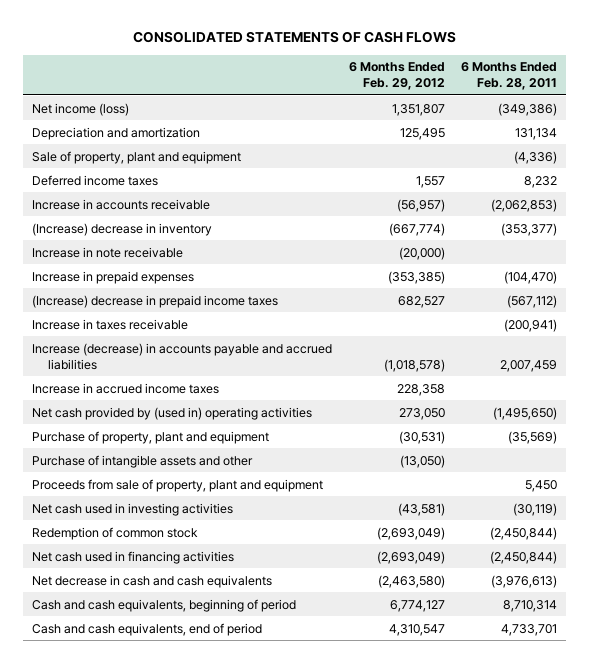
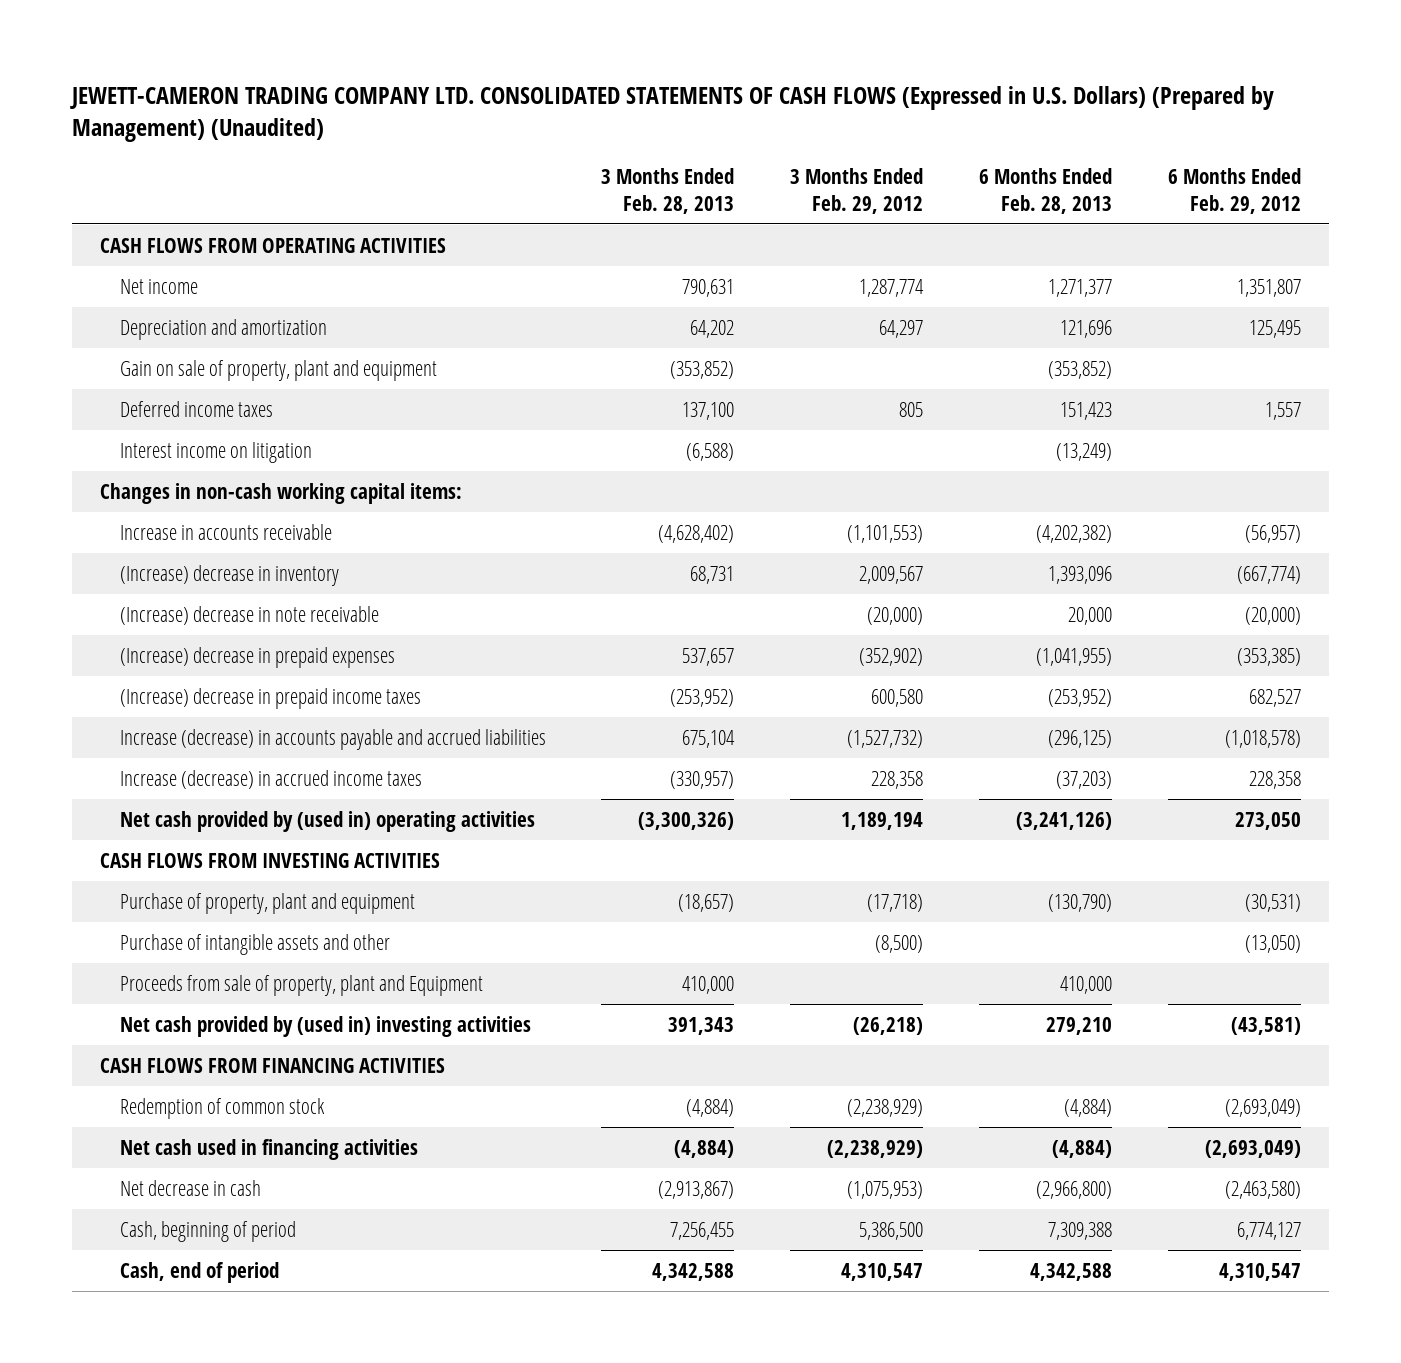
[132,31,456,44] CONSOLIDATED STATEMENTS OF CASH FLOWS -> [69,85,1274,142] JEWETT-CAMERON TRADING COMPANY LTD. CONSOLIDATED STATEMENTS OF CASH FLOWS (Expressed in U.S. Dollars) (Prepared by Management) (Unaudited)
[461,62,558,91] 6 Months Ended Feb. 28, 2011 -> none
none -> [601,168,735,214] 3 Months Ended Feb. 28, 2013
none -> [790,168,924,214] 3 Months Ended Feb. 29, 2012
none -> [979,168,1113,214] 6 Months Ended Feb. 28, 2013
none -> [99,237,446,253] CASH FLOWS FROM OPERATING ACTIVITIES
[31,102,129,116] Net income (loss) -> [119,278,198,294] Net income
[31,150,241,164] Sale of property, plant and equipment -> [119,359,437,381] Gain on sale of property, plant and equipment
none -> [119,441,312,463] Interest income on litigation
none -> [99,482,462,504] Changes in non-cash working capital items:
[31,246,183,258] Increase in note receivable -> [119,605,379,625] (Increase) decrease in note receivable
[31,270,194,284] Increase in prepaid expenses -> [119,646,395,668] (Increase) decrease in prepaid expenses
[31,318,188,330] Increase in taxes receivable -> none
[31,382,219,394] Increase in accrued income taxes -> [119,769,422,789] Increase (decrease) in accrued income taxes
none -> [99,852,440,868] CASH FLOWS FROM INVESTING ACTIVITIES
[31,478,323,492] Proceeds from sale of property, plant and equipment -> [119,974,483,996] Proceeds from sale of property, plant and Equipment
[31,502,233,516] Net cash used in investing activities -> [119,1015,531,1037] Net cash provided by (used in) investing activities
none -> [99,1057,445,1073] CASH FLOWS FROM FINANCING ACTIVITIES
[31,574,272,588] Net decrease in cash and cash equivalents -> [119,1179,261,1196] Net decrease in cash
[31,598,296,612] Cash and cash equivalents, beginning of period -> [119,1220,296,1242] Cash, beginning of period
[31,622,262,636] Cash and cash equivalents, end of period -> [119,1261,279,1283] Cash, end of period

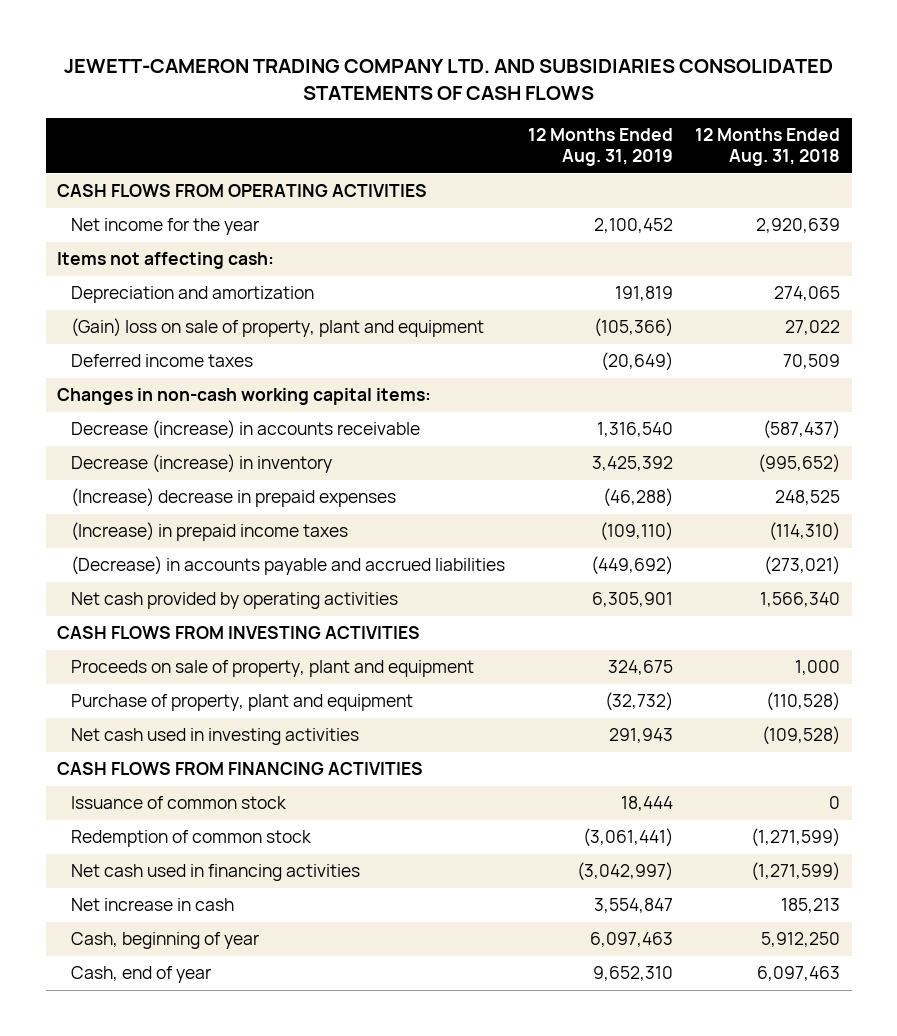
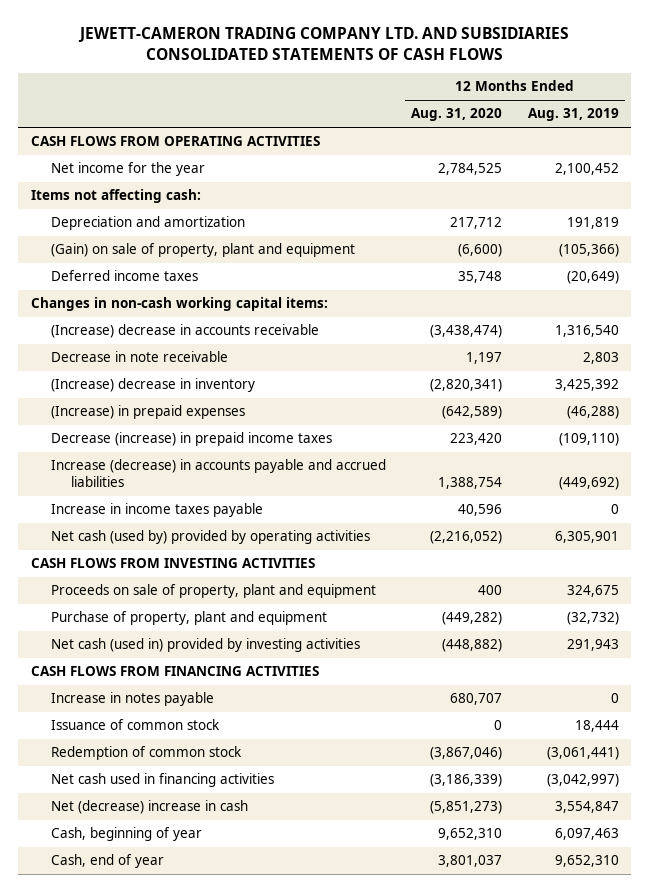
[695,127,841,167] 12 Months Ended Aug. 31, 2018 -> none
none -> [411,108,503,122] Aug. 31, 2020
[71,318,485,338] (Gain) loss on sale of property, plant and equipment -> [50,243,355,258] (Gain) on sale of property, plant and equipment
[71,420,421,440] Decrease (increase) in accounts receivable -> [50,324,319,339] (Increase) decrease in accounts receivable
none -> [50,351,228,363] Decrease in note receivable
[71,454,333,474] Decrease (increase) in inventory -> [50,378,255,393] (Increase) decrease in inventory
[71,488,397,508] (Increase) decrease in prepaid expenses -> [50,405,245,420] (Increase) in prepaid expenses
[71,522,349,542] (Increase) in prepaid income taxes -> [50,432,332,447] Decrease (increase) in prepaid income taxes
[71,556,506,576] (Decrease) in accounts payable and accrued liabilities -> [50,459,386,488] Increase (decrease) in accounts payable and accrued liabilities
none -> [50,503,263,518] Increase in income taxes payable
[71,592,399,610] Net cash provided by operating activities -> [50,530,370,545] Net cash (used by) provided by operating activities
[71,728,360,746] Net cash used in investing activities -> [50,638,360,653] Net cash (used in) provided by investing activities
none -> [50,692,214,707] Increase in notes payable
[71,898,235,912] Net increase in cash -> [50,800,248,815] Net (decrease) increase in cash

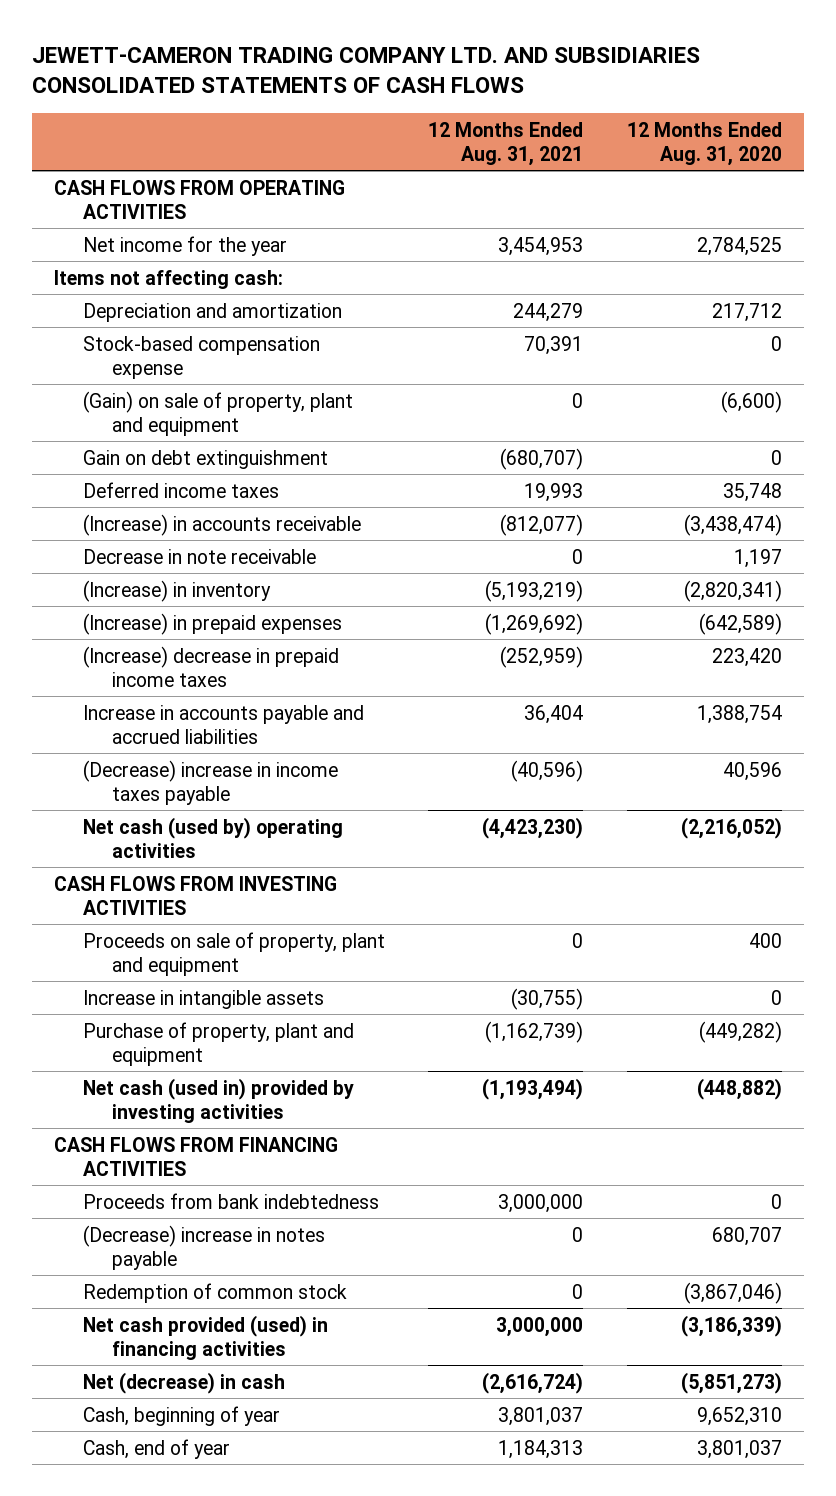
[527,108,619,122] Aug. 31, 2019 -> none
none -> [428,121,584,166] 12 Months Ended Aug. 31, 2021
none -> [82,335,320,379] Stock-based compensation expense
none -> [82,449,328,469] Gain on debt extinguishment
[30,297,328,312] Changes in non-cash working capital items: -> none
[50,324,319,339] (Increase) decrease in accounts receivable -> [82,513,361,536] (Increase) in accounts receivable
[50,378,255,393] (Increase) decrease in inventory -> [82,579,271,602] (Increase) in inventory
[50,432,332,447] Decrease (increase) in prepaid income taxes -> [82,645,339,687] (Increase) decrease in prepaid income taxes
[50,459,386,488] Increase (decrease) in accounts payable and accrued liabilities -> [82,704,364,744] Increase in accounts payable and accrued liabilities
[50,503,263,518] Increase in income taxes payable -> [82,759,338,805] (Decrease) increase in income taxes payable
[50,530,370,545] Net cash (used by) provided by operating activities -> [82,816,343,858] Net cash (used by) operating activities
none -> [82,989,324,1009] Increase in intangible assets
[50,719,220,731] Issuance of common stock -> none
none -> [82,1192,379,1209] Proceeds from bank indebtedness
[50,692,214,707] Increase in notes payable -> [82,1224,325,1270] (Decrease) increase in notes payable
[50,773,274,788] Net cash used in financing activities -> [82,1314,328,1360] Net cash provided (used) in financing activities
[50,800,248,815] Net (decrease) increase in cash -> [82,1371,285,1394] Net (decrease) in cash

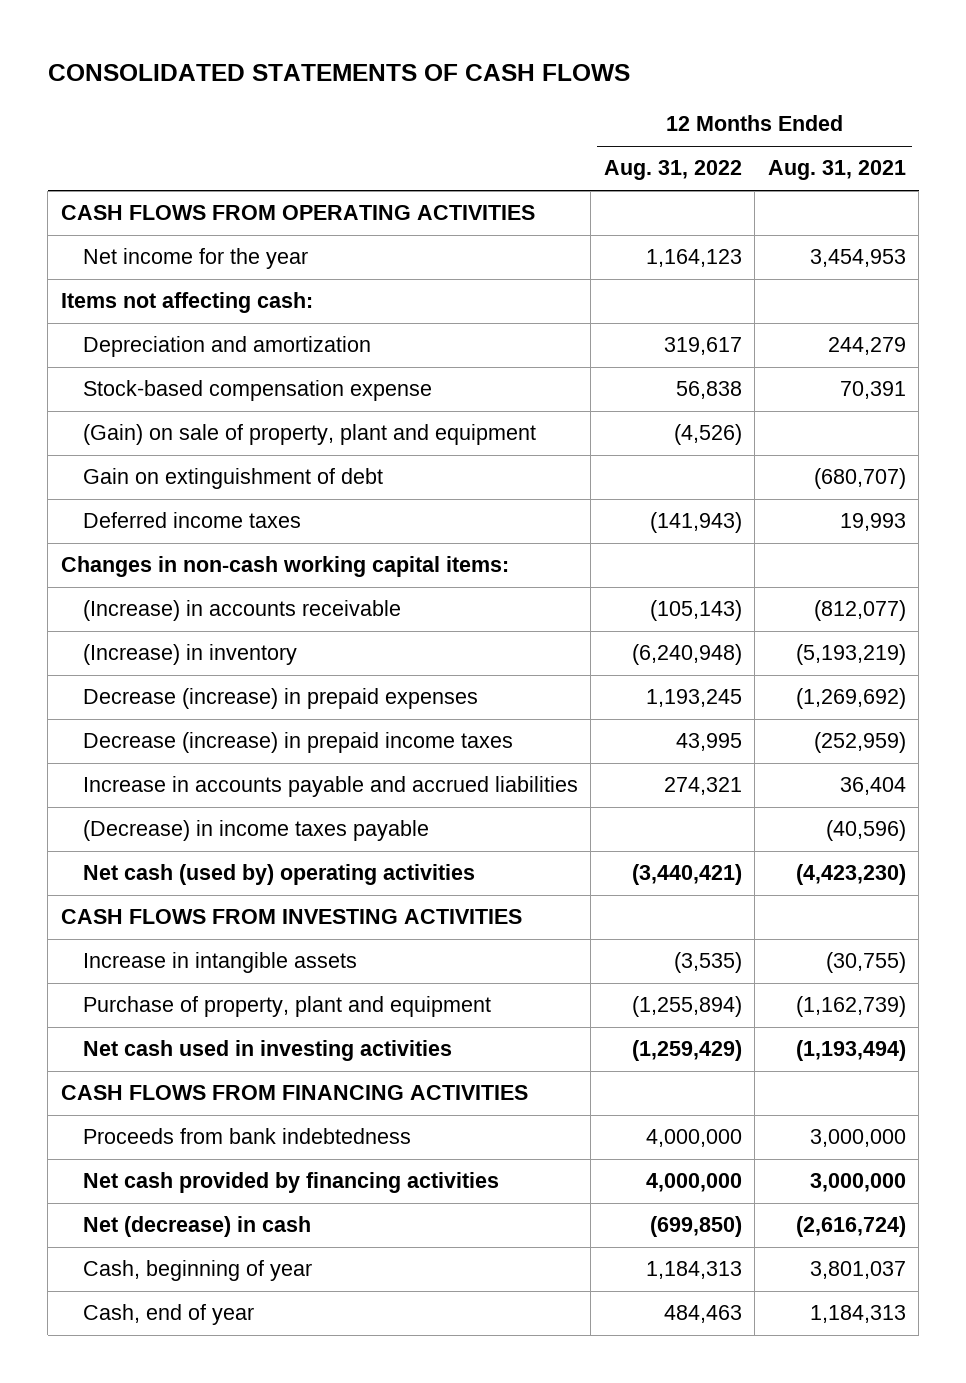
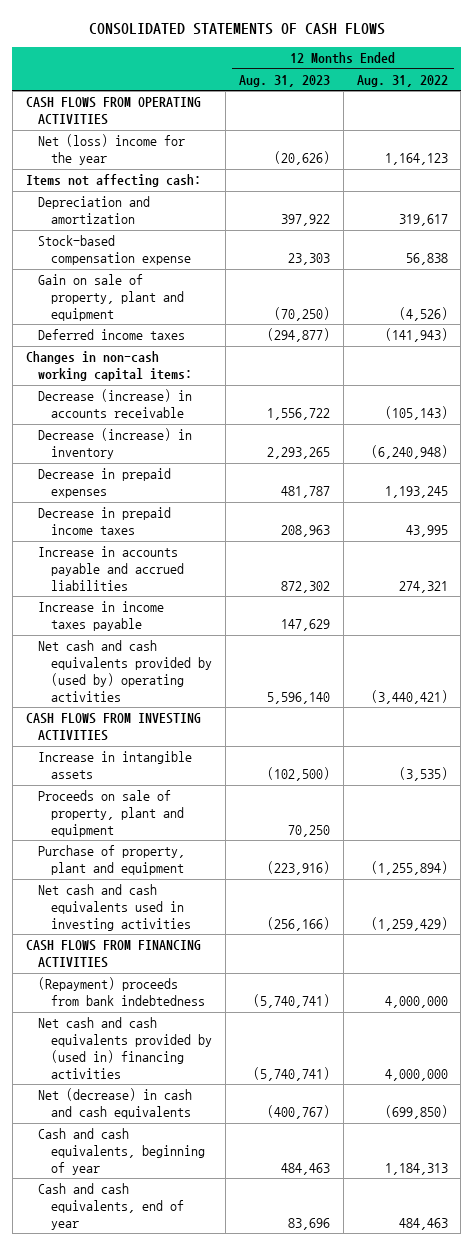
[767,160,906,181] Aug. 31, 2021 -> none
none -> [238,74,330,87] Aug. 31, 2023
[82,248,308,270] Net income for the year -> [38,134,186,165] Net (loss) income for the year
[82,468,383,490] Gain on extinguishment of debt -> none
[82,424,536,446] (Gain) on sale of property, plant and equipment -> [38,274,184,321] Gain on sale of property, plant and equipment
[82,600,401,622] (Increase) in accounts receivable -> [38,389,193,418] Decrease (increase) in accounts receivable
[82,644,297,666] (Increase) in inventory -> [38,428,193,459] Decrease (increase) in inventory
[82,688,478,710] Decrease (increase) in prepaid expenses -> [38,468,172,498] Decrease in prepaid expenses
[82,732,513,754] Decrease (increase) in prepaid income taxes -> [38,507,172,535] Decrease in prepaid income taxes
[82,820,429,842] (Decrease) in income taxes payable -> [38,601,165,631] Increase in income taxes payable
[82,864,475,886] Net cash (used by) operating activities -> [38,640,212,702] Net cash and cash equivalents provided by (used by) operating activities
none -> [38,790,184,837] Proceeds on sale of property, plant and equipment
[82,1040,452,1062] Net cash used in investing activities -> [38,884,191,931] Net cash and cash equivalents used in investing activities
[82,1128,411,1145] Proceeds from bank indebtedness -> [38,977,205,1006] (Repayment) proceeds from bank indebtedness
[82,1172,499,1194] Net cash provided by financing activities -> [38,1017,212,1079] Net cash and cash equivalents provided by (used in) financing activities
[82,1216,311,1238] Net (decrease) in cash -> [38,1088,193,1119] Net (decrease) in cash and cash equivalents
[82,1260,312,1282] Cash, beginning of year -> [38,1128,205,1175] Cash and cash equivalents, beginning of year
[82,1304,254,1326] Cash, end of year -> [38,1183,184,1230] Cash and cash equivalents, end of year

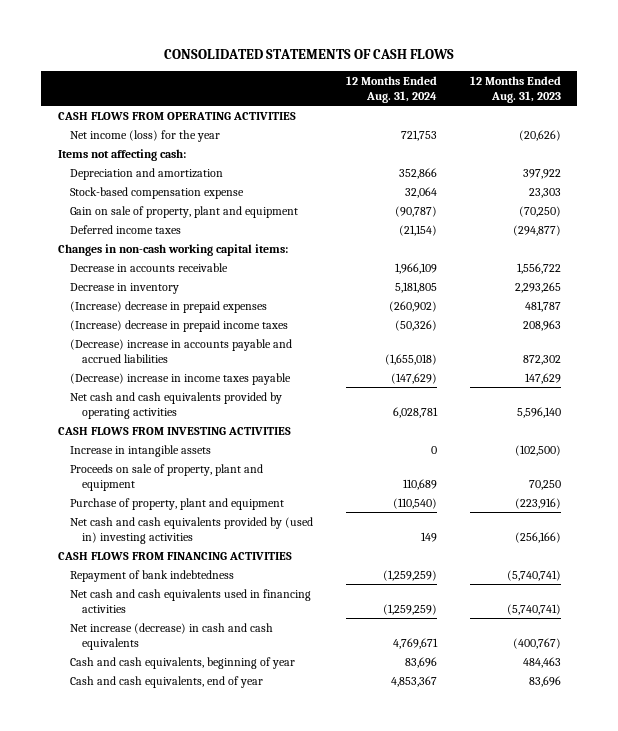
[356,74,448,87] Aug. 31, 2022 -> none
none -> [345,75,437,103] 12 Months Ended Aug. 31, 2024
[38,134,186,165] Net (loss) income for the year -> [69,129,220,142] Net income (loss) for the year
[38,389,193,418] Decrease (increase) in accounts receivable -> [69,262,228,272] Decrease in accounts receivable
[38,428,193,459] Decrease (increase) in inventory -> [69,282,179,294] Decrease in inventory
[38,468,172,498] Decrease in prepaid expenses -> [69,300,267,313] (Increase) decrease in prepaid expenses
[38,507,172,535] Decrease in prepaid income taxes -> [69,319,288,332] (Increase) decrease in prepaid income taxes
[38,546,184,591] Increase in accounts payable and accrued liabilities -> [69,338,292,363] (Decrease) increase in accounts payable and accrued liabilities
[38,601,165,631] Increase in income taxes payable -> [69,372,291,385] (Decrease) increase in income taxes payable
[38,640,212,702] Net cash and cash equivalents provided by (used by) operating activities -> [69,391,282,419] Net cash and cash equivalents provided by operating activities
[38,884,191,931] Net cash and cash equivalents used in investing activities -> [69,516,313,544] Net cash and cash equivalents provided by (used in) investing activities
[38,977,205,1006] (Repayment) proceeds from bank indebtedness -> [69,569,234,582] Repayment of bank indebtedness
[38,1017,212,1079] Net cash and cash equivalents provided by (used in) financing activities -> [69,588,311,613] Net cash and cash equivalents used in financing activities
[38,1088,193,1119] Net (decrease) in cash and cash equivalents -> [69,622,273,650] Net increase (decrease) in cash and cash equivalents

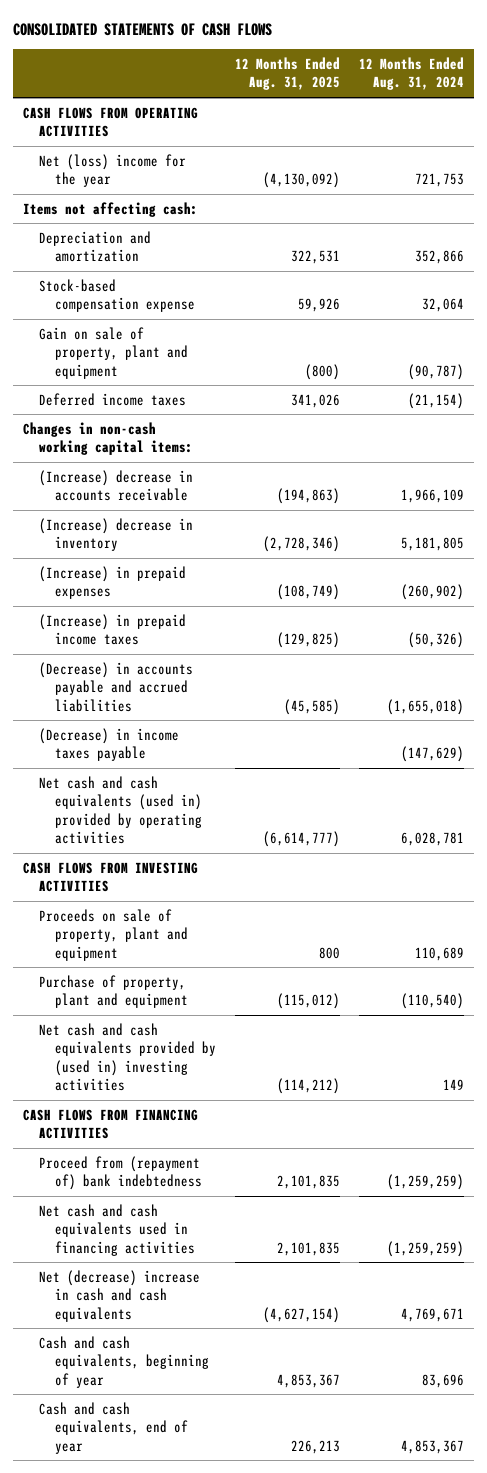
[469,75,561,103] 12 Months Ended Aug. 31, 2023 -> none
none -> [235,56,341,91] 12 Months Ended Aug. 31, 2025
[69,129,220,142] Net income (loss) for the year -> [38,153,186,188] Net (loss) income for the year
[69,262,228,272] Decrease in accounts receivable -> [38,469,193,502] (Increase) decrease in accounts receivable
[69,282,179,294] Decrease in inventory -> [38,517,193,552] (Increase) decrease in inventory
[69,300,267,313] (Increase) decrease in prepaid expenses -> [38,565,186,600] (Increase) in prepaid expenses
[69,319,288,332] (Increase) decrease in prepaid income taxes -> [38,613,186,646] (Increase) in prepaid income taxes
[69,338,292,363] (Decrease) increase in accounts payable and accrued liabilities -> [38,661,193,712] (Decrease) in accounts payable and accrued liabilities
[69,372,291,385] (Decrease) increase in income taxes payable -> [38,727,179,762] (Decrease) in income taxes payable
[69,391,282,419] Net cash and cash equivalents provided by operating activities -> [38,775,202,845] Net cash and cash equivalents (used in) provided by operating activities
[69,444,211,457] Increase in intangible assets -> none
[69,569,234,582] Repayment of bank indebtedness -> [38,1155,202,1191] Proceed from (repayment of) bank indebtedness
[69,622,273,650] Net increase (decrease) in cash and cash equivalents -> [38,1269,200,1322] Net (decrease) increase in cash and cash equivalents

